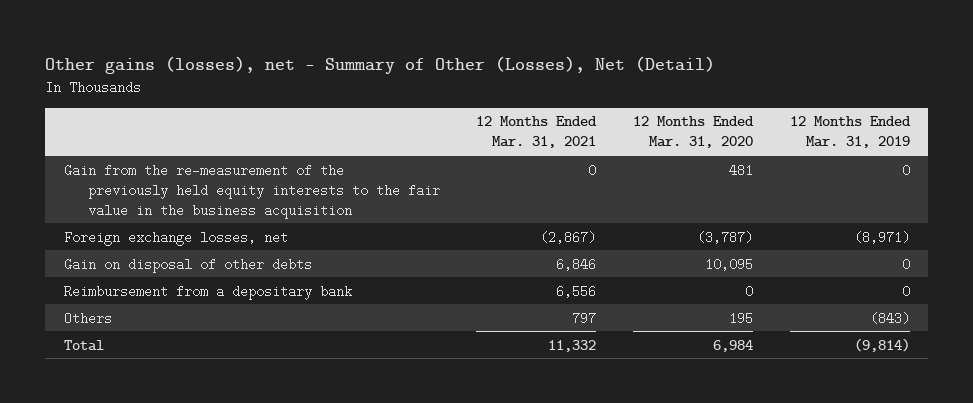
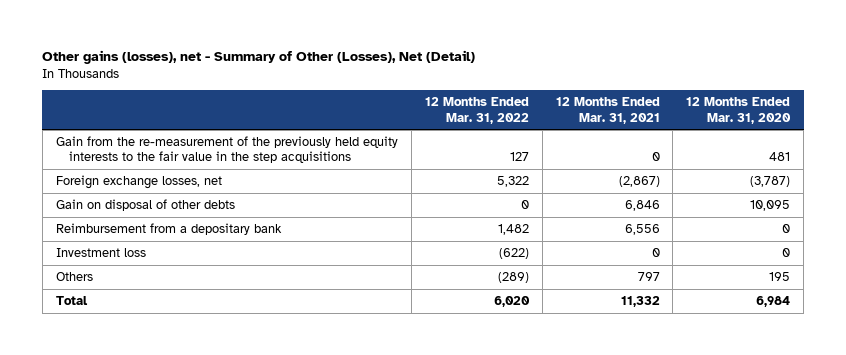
[789,116,911,149] 12 Months Ended Mar. 31, 2019 -> none
none -> [424,97,529,124] 12 Months Ended Mar. 31, 2022
[63,163,440,219] Gain from the re-measurement of the previously held equity interests to the fair value in the business acquisition -> [55,135,398,164] Gain from the re-measurement of the previously held equity interests to the fair value in the step acquisitions
none -> [55,247,146,257] Investment loss

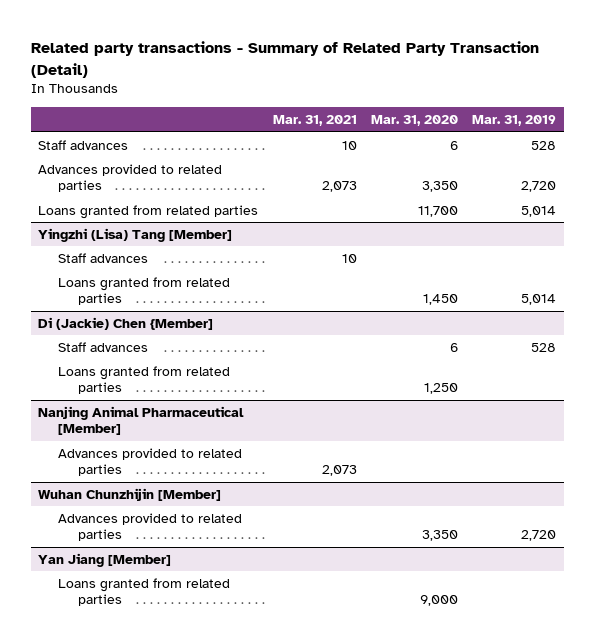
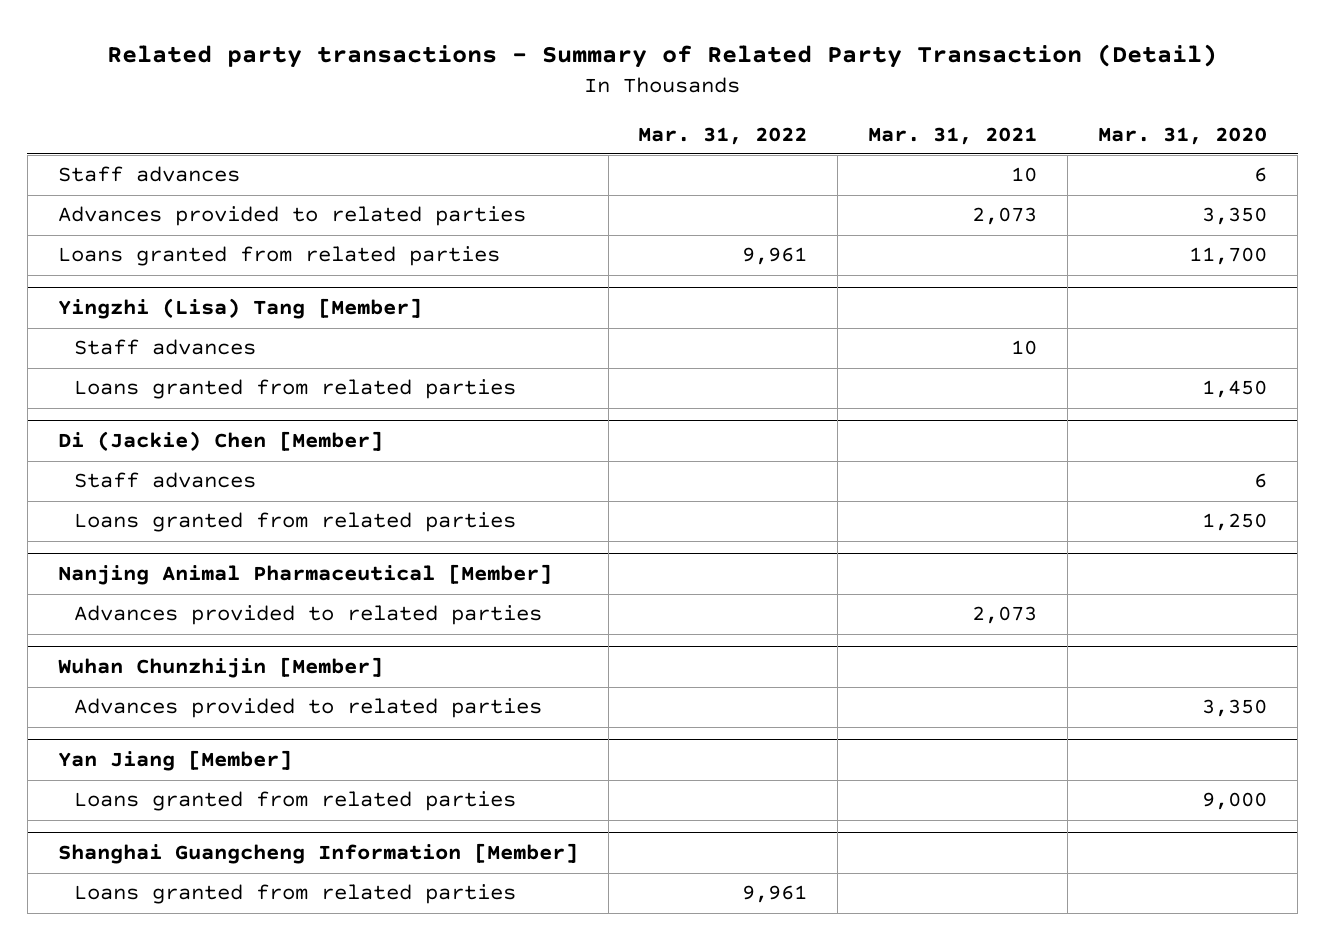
[472,115,557,127] Mar. 31, 2019 -> none
none -> [638,126,808,145] Mar. 31, 2022
[38,316,214,330] Di (Jackie) Chen {Member] -> [57,431,383,452] Di (Jackie) Chen [Member]
none -> [57,843,578,865] Shanghai Guangcheng Information [Member]
none -> [74,884,517,905] Loans granted from related parties

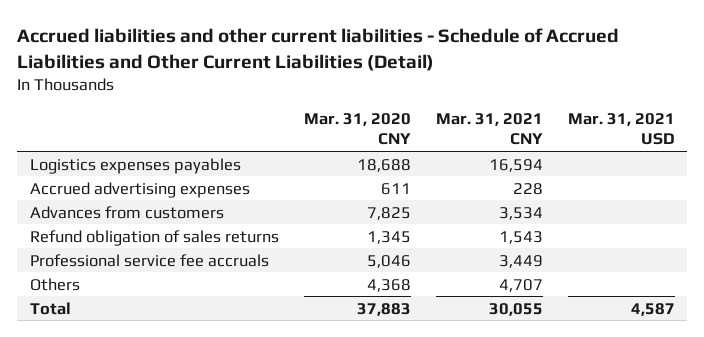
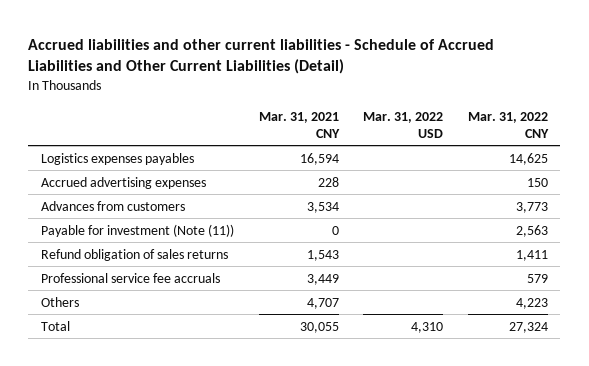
[303,113,411,146] Mar. 31, 2020 CNY -> none
[567,113,675,146] Mar. 31, 2021 USD -> none
none -> [363,111,444,138] Mar. 31, 2022 USD
none -> [468,111,550,138] Mar. 31, 2022 CNY
none -> [40,223,234,237] Payable for investment (Note (11))

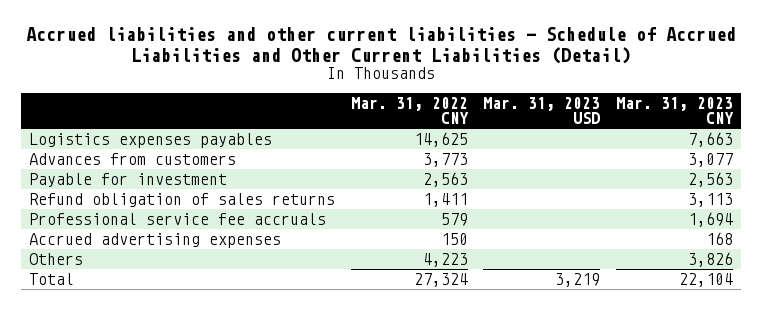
[258,111,340,138] Mar. 31, 2021 CNY -> none
[363,111,444,138] Mar. 31, 2022 USD -> none
none -> [483,96,601,125] Mar. 31, 2023 USD
none -> [615,96,734,125] Mar. 31, 2023 CNY
[40,223,234,237] Payable for investment (Note (11)) -> [28,172,227,187] Payable for investment
[40,176,206,189] Accrued advertising expenses -> [28,232,281,248] Accrued advertising expenses

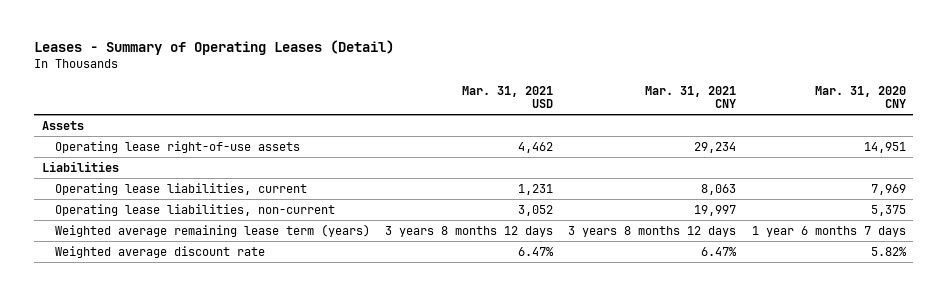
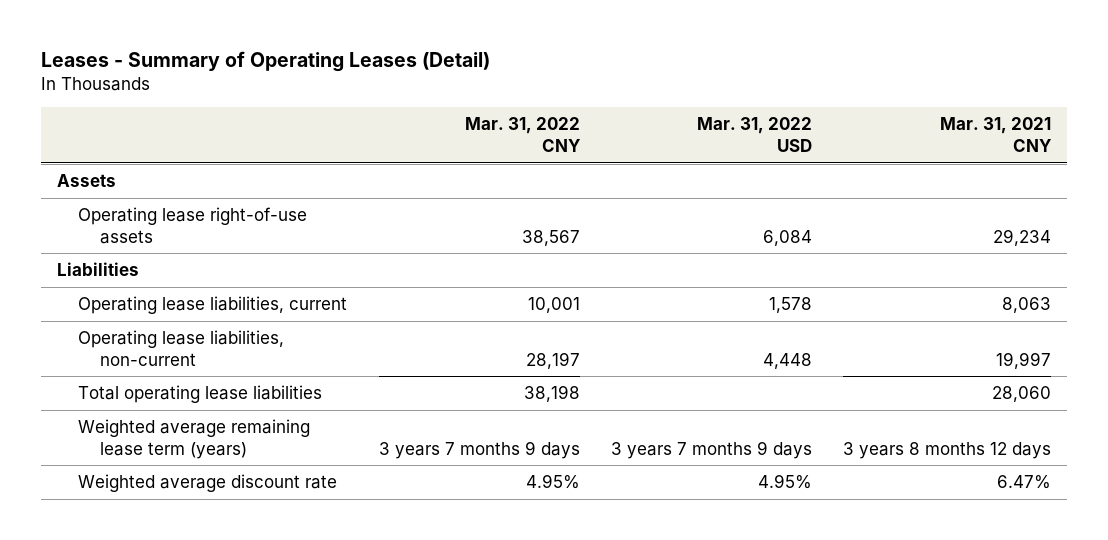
[462,85,554,109] Mar. 31, 2021 USD -> none
[814,85,906,109] Mar. 31, 2020 CNY -> none
none -> [464,117,581,152] Mar. 31, 2022 CNY
none -> [696,117,812,152] Mar. 31, 2022 USD
none -> [78,385,323,404] Total operating lease liabilities

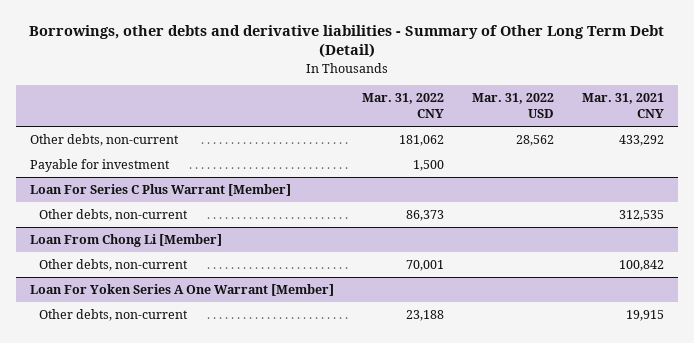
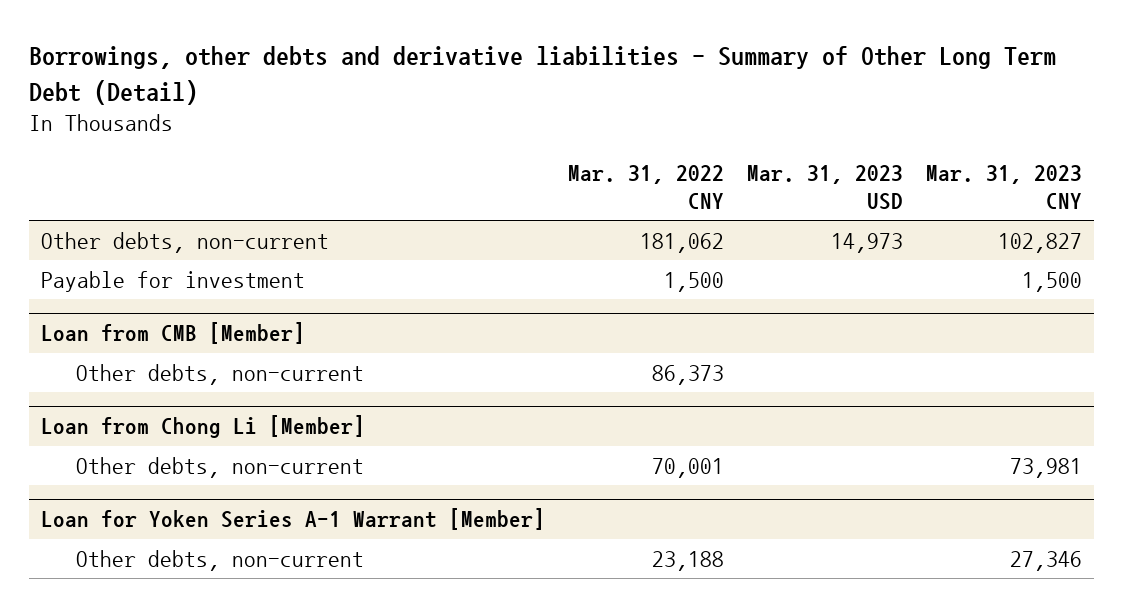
[472,93,555,119] Mar. 31, 2022 USD -> none
[582,93,665,119] Mar. 31, 2021 CNY -> none
none -> [747,164,904,211] Mar. 31, 2023 USD
none -> [926,164,1083,210] Mar. 31, 2023 CNY
[30,184,292,197] Loan For Series C Plus Warrant [Member] -> none
none -> [40,322,305,345] Loan from CMB [Member]
[30,234,223,248] Loan From Chong Li [Member] -> [40,415,365,439] Loan from Chong Li [Member]
[30,284,335,297] Loan For Yoken Series A One Warrant [Member] -> [40,508,545,531] Loan for Yoken Series A-1 Warrant [Member]

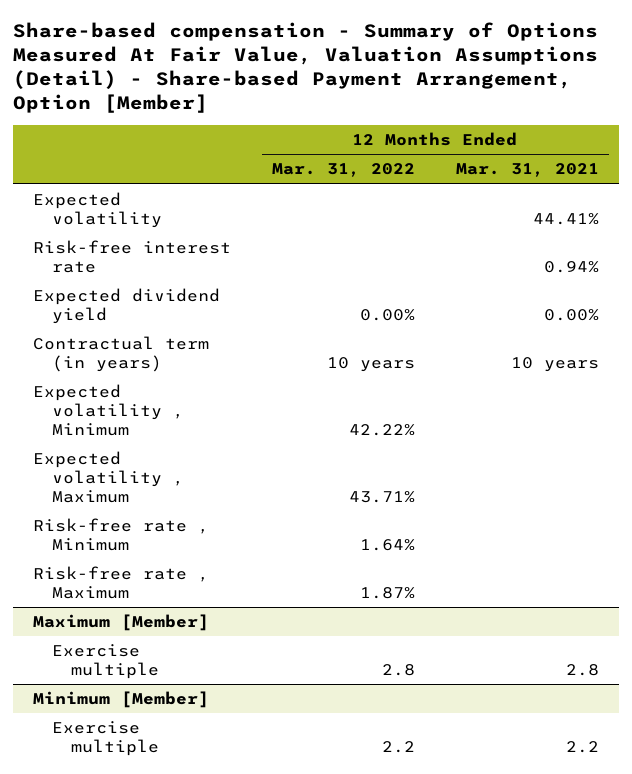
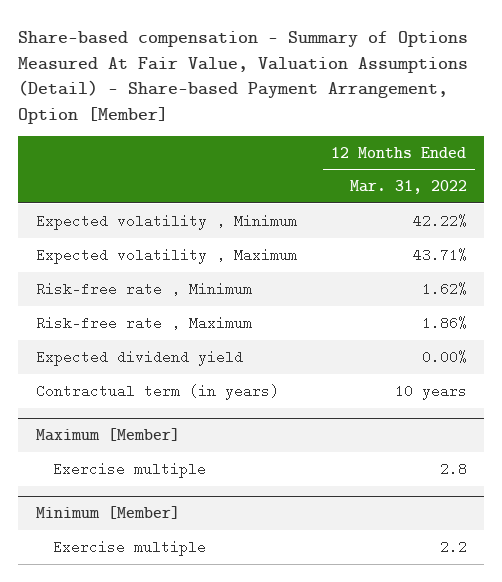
[455,163,599,178] Mar. 31, 2021 -> none
[33,192,163,229] Expected volatility -> none
[33,240,232,274] Risk-free interest rate -> none
[359,539,415,552] 1.64% -> [421,281,467,296] 1.62%
[359,587,415,600] 1.87% -> [421,315,467,330] 1.86%
[33,288,221,325] Expected dividend yield -> [35,349,243,366] Expected dividend yield
[33,336,210,373] Contractual term (in years) -> [35,383,279,400] Contractual term (in years)

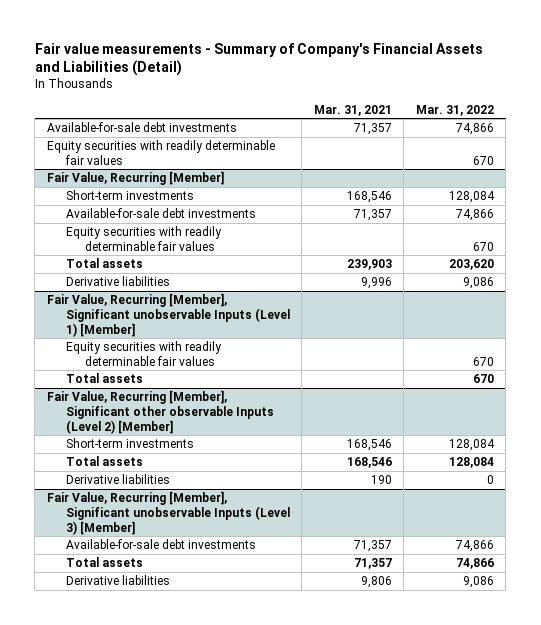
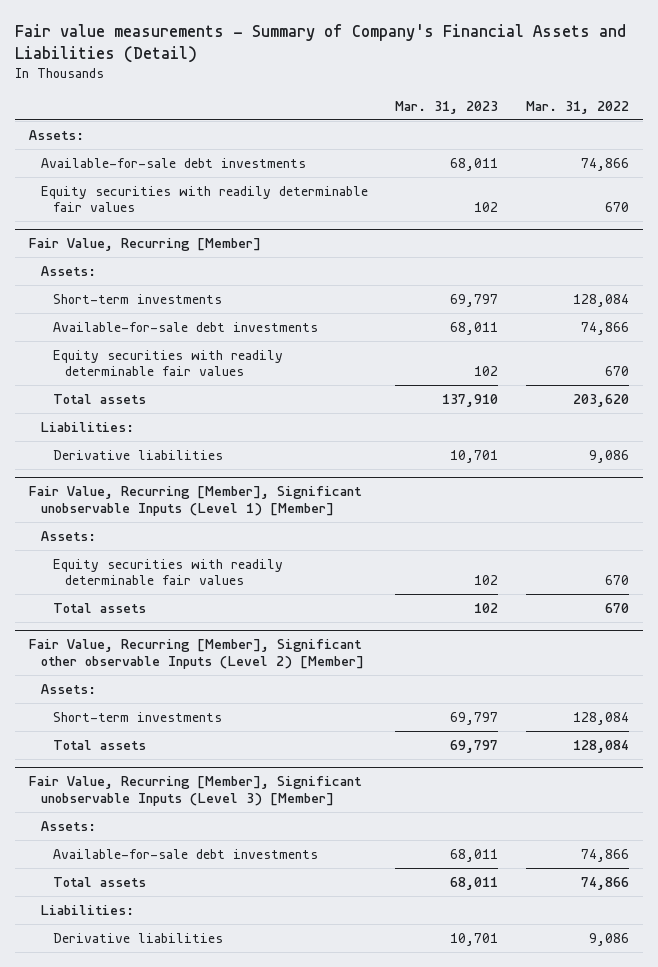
[313,104,392,116] Mar. 31, 2021 -> none
none -> [395,100,499,114] Mar. 31, 2023
none -> [28,129,84,140] Assets:
none -> [40,265,96,276] Assets:
none -> [40,421,134,432] Liabilities:
none -> [40,530,96,541] Assets:
none -> [40,683,96,694] Assets:
[65,474,170,485] Derivative liabilities -> none
none -> [40,820,96,831] Assets:
none -> [40,904,134,915] Liabilities:

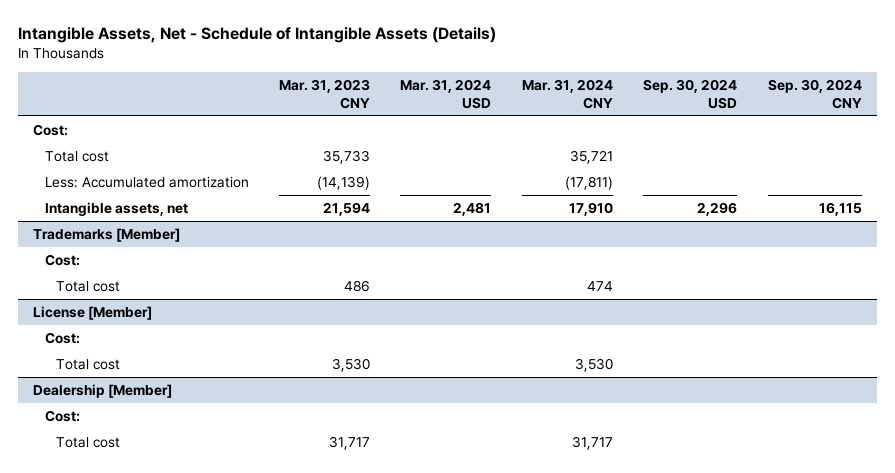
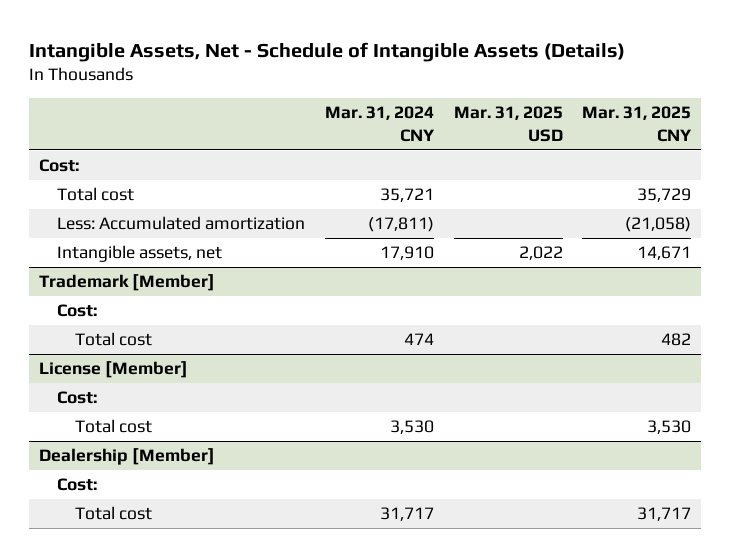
[279,79,371,109] Mar. 31, 2023 CNY -> none
[400,79,492,109] Mar. 31, 2024 USD -> none
[643,79,738,109] Sep. 30, 2024 USD -> none
[767,79,862,109] Sep. 30, 2024 CNY -> none
none -> [453,106,563,142] Mar. 31, 2025 USD
none -> [582,106,693,142] Mar. 31, 2025 CNY
[32,227,180,242] Trademarks [Member] -> [39,274,216,292] Trademark [Member]

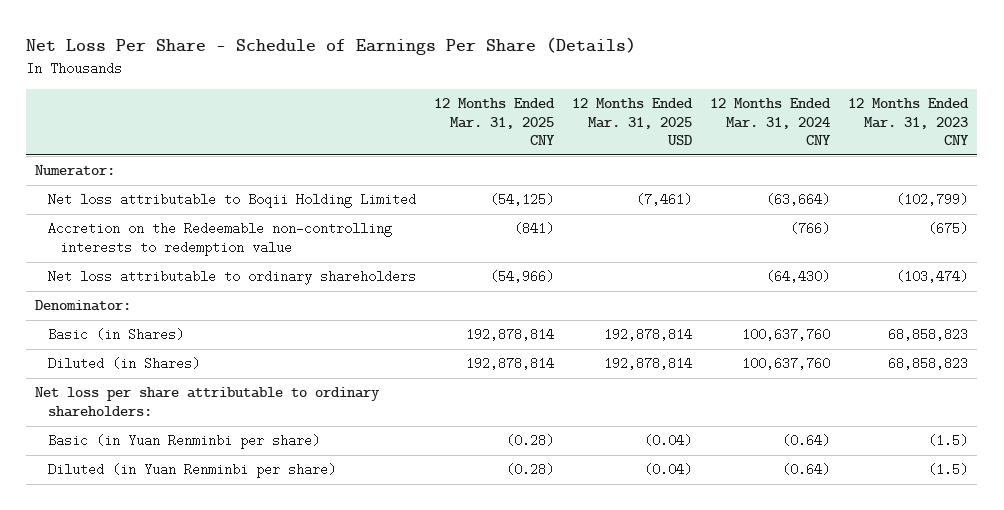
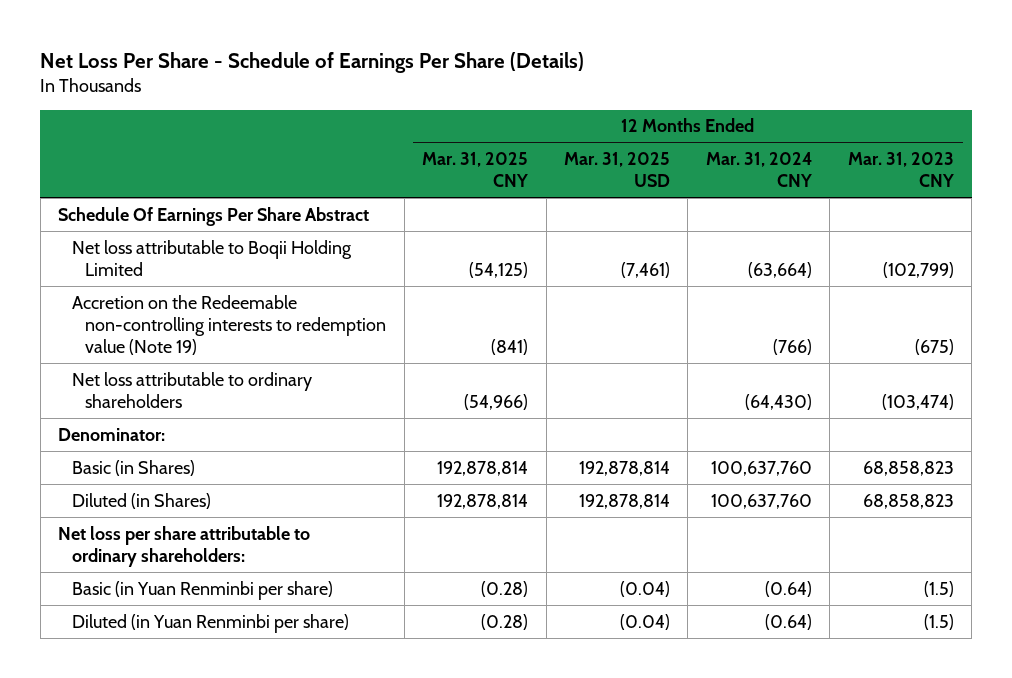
[35,165,116,177] Numerator: -> none
none -> [58,206,370,226] Schedule Of Earnings Per Share Abstract
[47,222,392,256] Accretion on the Redeemable non-controlling interests to redemption value -> [71,294,387,355] Accretion on the Redeemable non-controlling interests to redemption value (Note 19)

